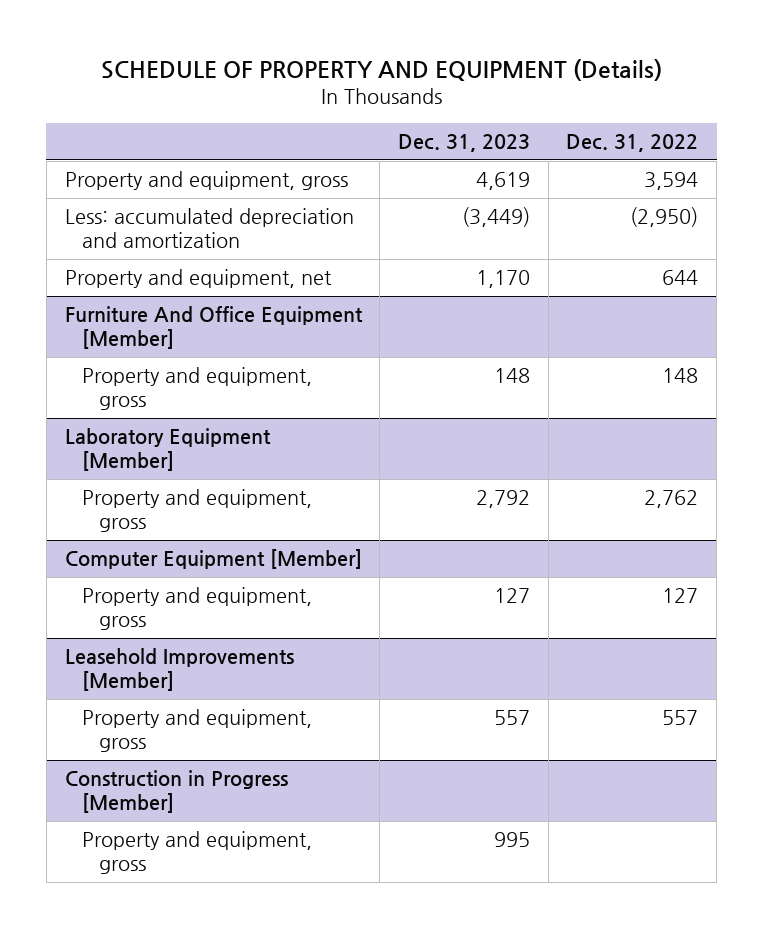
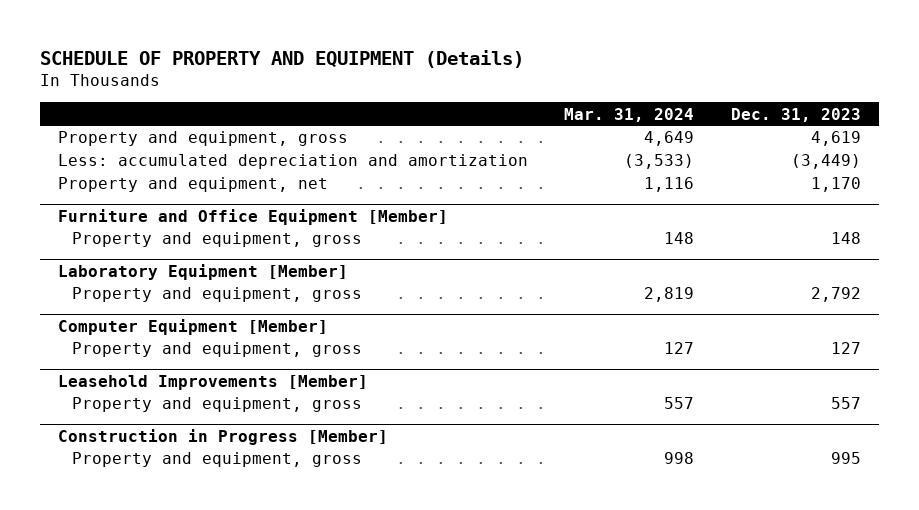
[566,134,699,153] Dec. 31, 2022 -> none
none -> [564,107,695,122] Mar. 31, 2024
[64,306,363,349] Furniture And Office Equipment [Member] -> [57,208,448,225] Furniture and Office Equipment [Member]

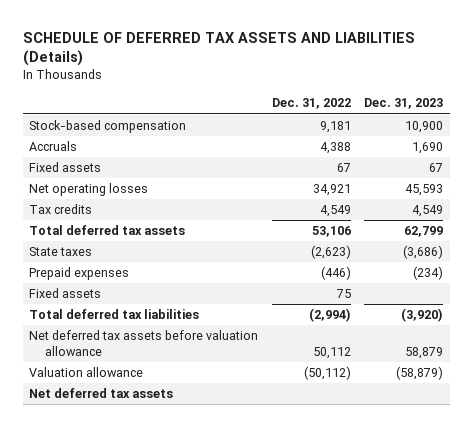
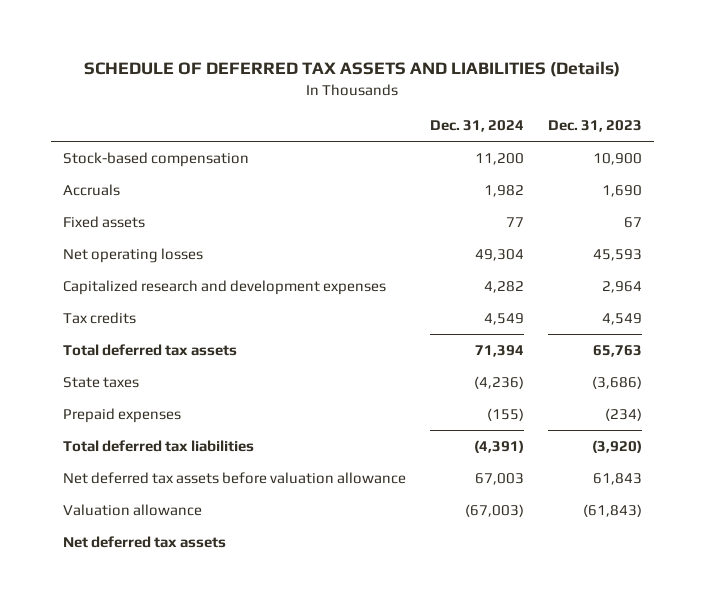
[271,98,351,110] Dec. 31, 2022 -> none
none -> [429,120,524,133] Dec. 31, 2024
none -> [62,279,386,295] Capitalized research and development expenses
[404,226,444,238] 62,799 -> [592,344,642,357] 65,763
[29,288,102,299] Fixed assets -> none
[405,346,444,359] 58,879 -> [592,472,642,485] 61,843
[396,366,444,381] (58,879) -> [582,503,642,517] (61,843)

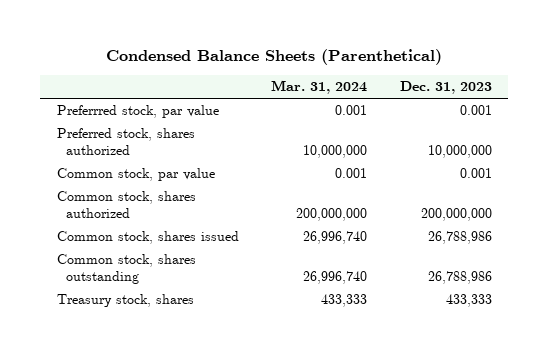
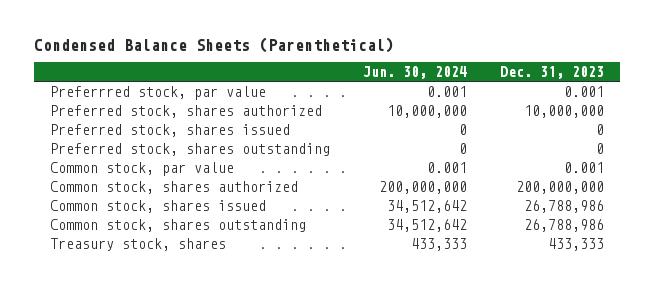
[271,80,368,95] Mar. 31, 2024 -> none
none -> [363,66,468,80] Jun. 30, 2024
none -> [50,123,291,137] Preferred stock, shares issued
none -> [50,142,331,156] Preferred stock, shares outstanding

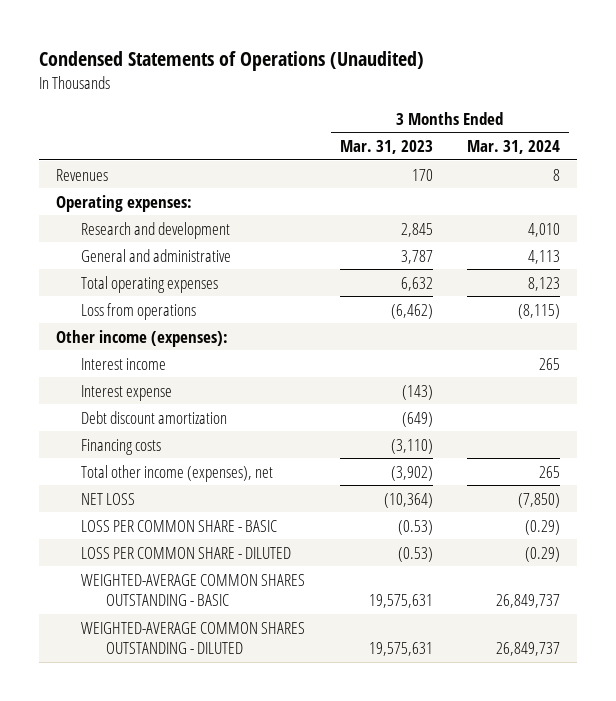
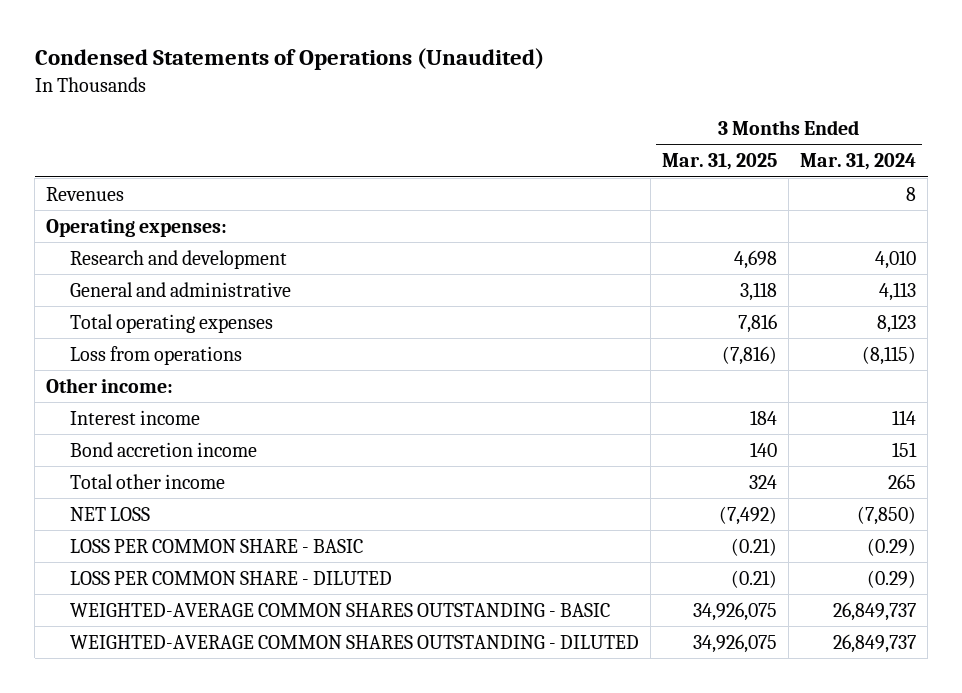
[339,140,433,155] Mar. 31, 2023 -> none
none -> [662,153,778,171] Mar. 31, 2025
[81,384,173,401] Interest expense -> none
[81,410,228,424] Debt discount amortization -> none
[81,438,162,455] Financing costs -> none
[56,329,229,347] Other income (expenses): -> [46,377,174,393] Other income:
[538,357,560,370] 265 -> [892,409,917,425] 114
none -> [69,441,257,457] Bond accretion income
[81,464,274,482] Total other income (expenses), net -> [69,473,225,489] Total other income

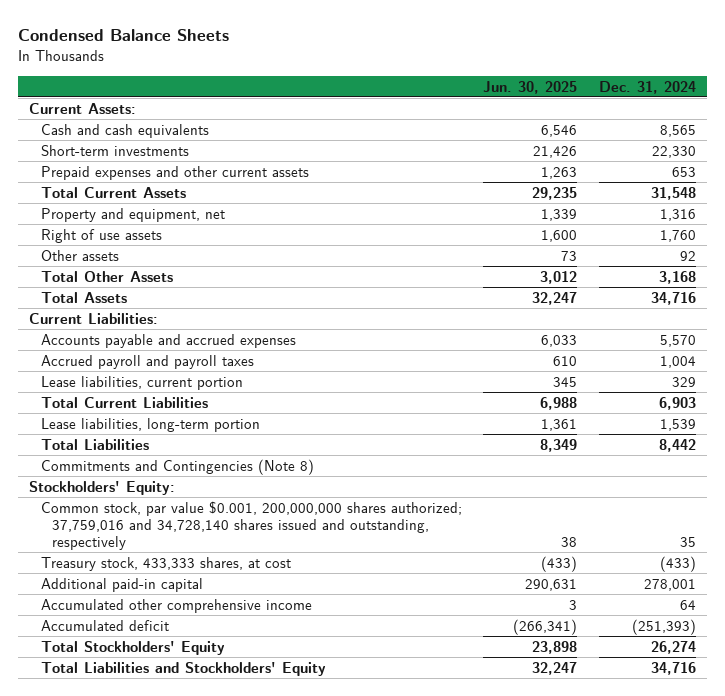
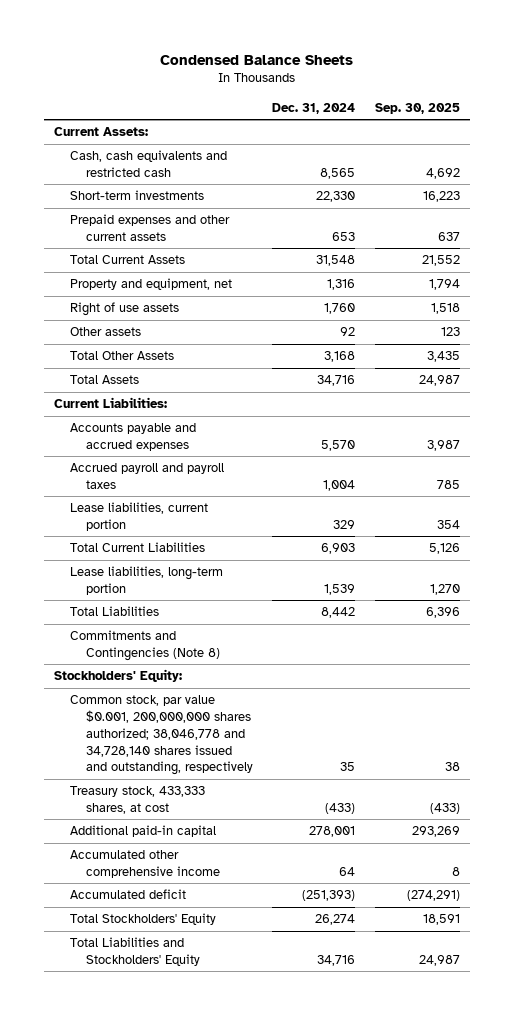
[483,80,578,94] Jun. 30, 2025 -> none
none -> [375,102,461,114] Sep. 30, 2025
[40,123,209,138] Cash and cash equivalents -> [69,150,227,178] Cash, cash equivalents and restricted cash
[40,500,462,550] Common stock, par value $0.001, 200,000,000 shares authorized; 37,759,016 and 34,728,140 shares issued and outstanding, respectively -> [69,695,253,776] Common stock, par value $0.001, 200,000,000 shares authorized; 38,046,778 and 34,728,140 shares issued and outstanding, respectively

